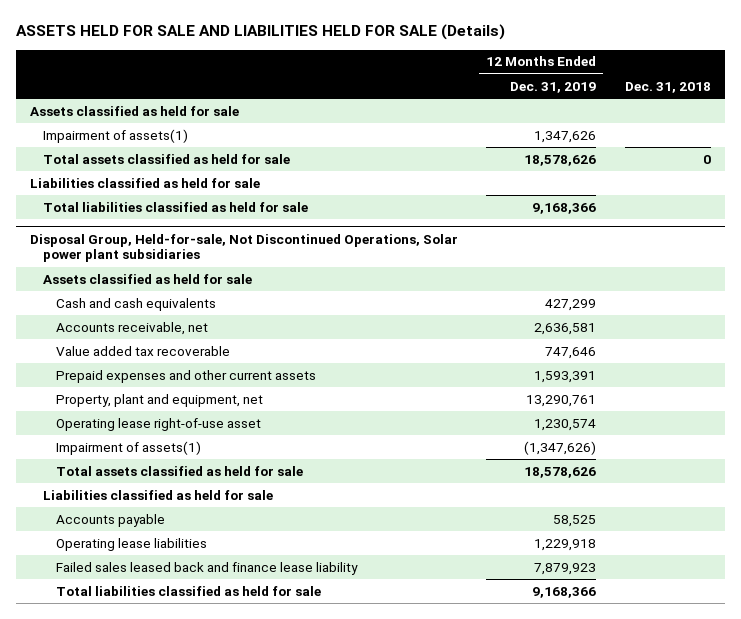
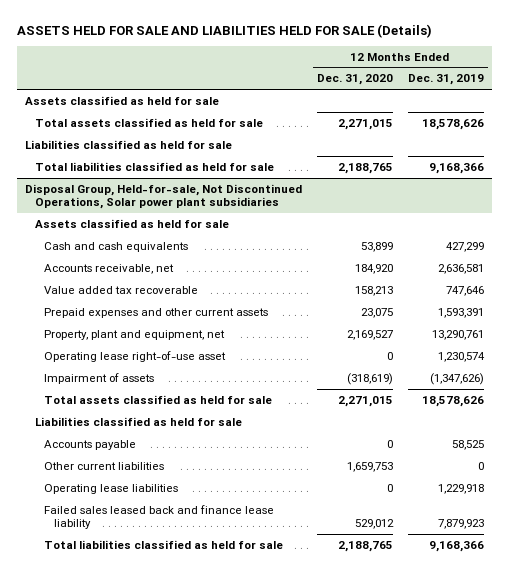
[624,81,711,93] Dec. 31, 2018 -> none
none -> [316,74,393,86] Dec. 31, 2020
[42,128,188,143] Impairment of assets(1) -> none
[56,440,202,455] Impairment of assets(1) -> [44,372,155,384] Impairment of assets
none -> [44,461,165,470] Other current liabilities

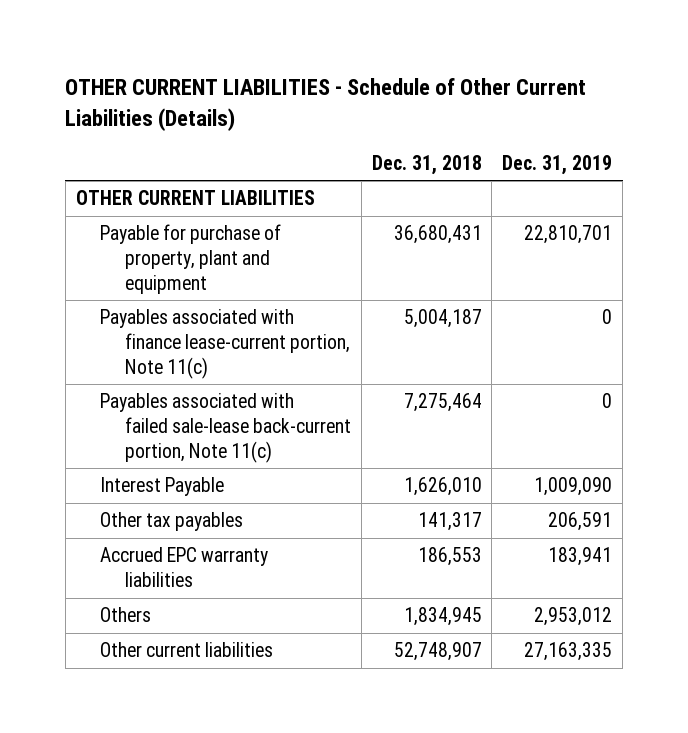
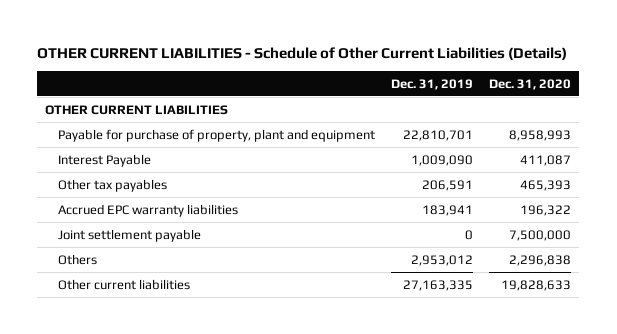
[371,154,482,175] Dec. 31, 2018 -> none
none -> [489,78,572,90] Dec. 31, 2020
[100,309,350,379] Payables associated with finance lease-current portion, Note 11(c) -> none
[100,393,351,463] Payables associated with failed sale-lease back-current portion, Note 11(c) -> none
none -> [58,228,202,242] Joint settlement payable

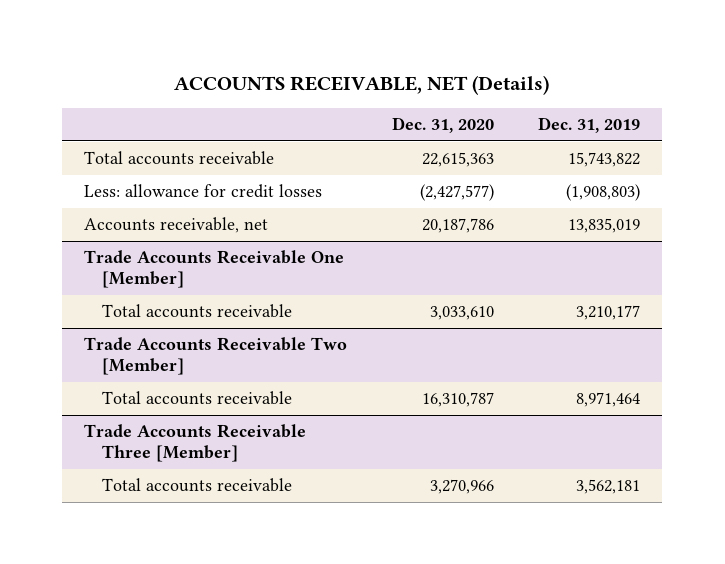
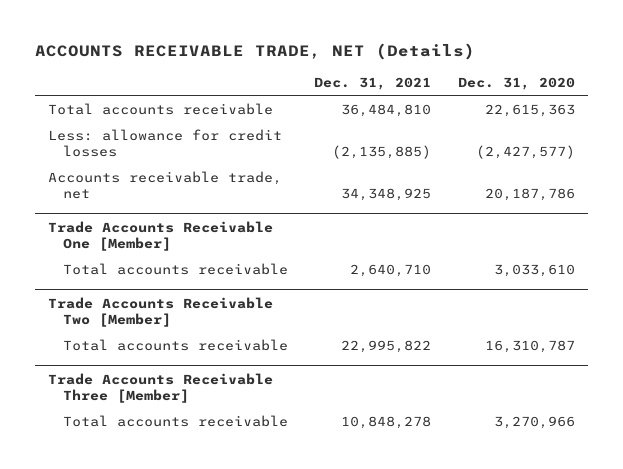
[174,74,550,95] ACCOUNTS RECEIVABLE, NET (Details) -> [35,42,476,60] ACCOUNTS RECEIVABLE TRADE, NET (Details)
[538,117,641,134] Dec. 31, 2019 -> none
none -> [314,76,432,90] Dec. 31, 2021
[84,217,269,234] Accounts receivable, net -> [48,170,283,199] Accounts receivable trade, net

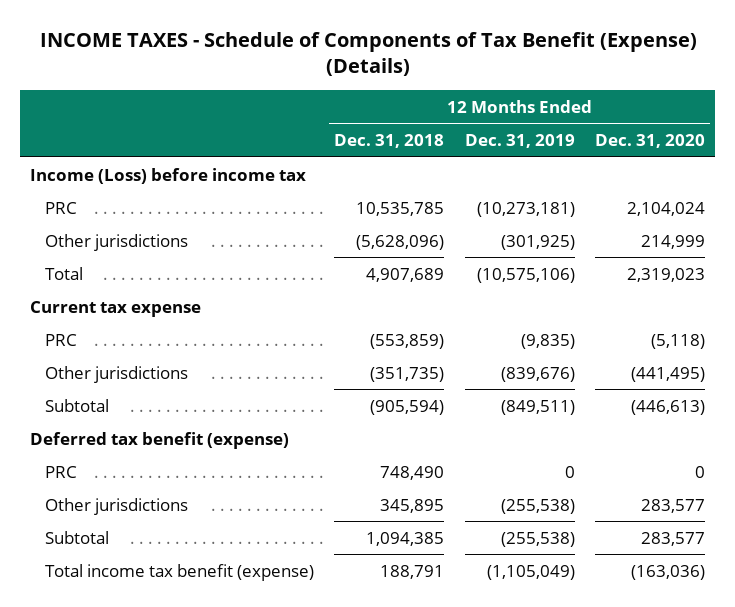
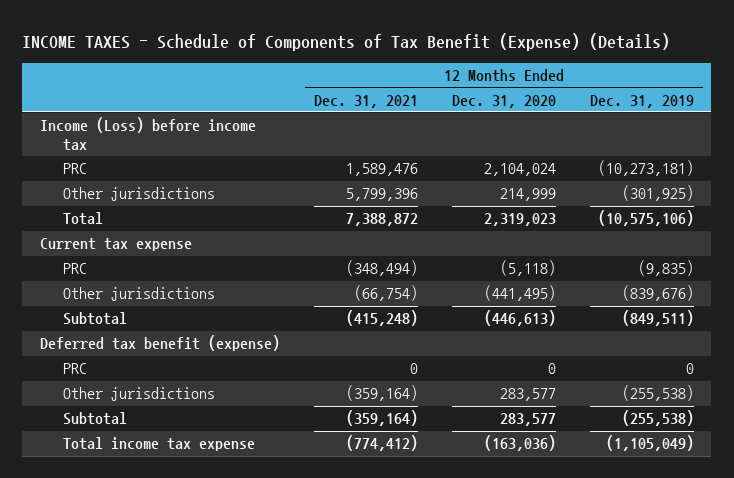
[334,134,445,149] Dec. 31, 2018 -> none
none -> [313,94,418,108] Dec. 31, 2021
[45,563,315,581] Total income tax benefit (expense) -> [63,437,256,452] Total income tax expense

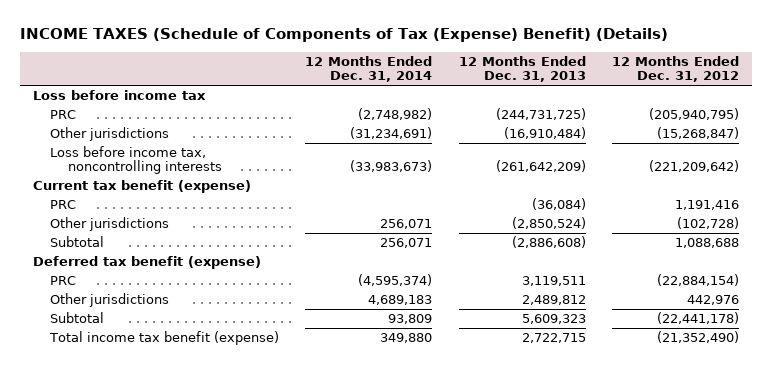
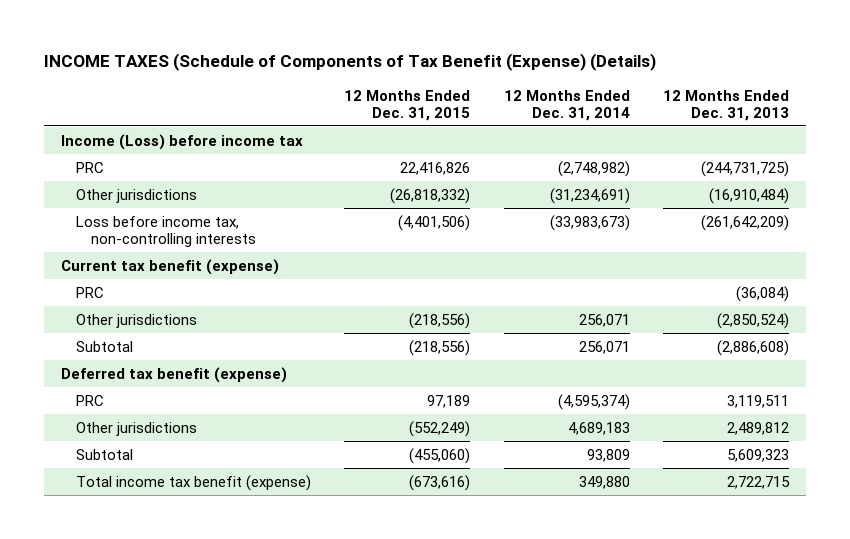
[20,28,669,43] INCOME TAXES (Schedule of Components of Tax (Expense) Benefit) (Details) -> [44,53,657,72] INCOME TAXES (Schedule of Components of Tax Benefit (Expense) (Details)
[611,55,739,83] 12 Months Ended Dec. 31, 2012 -> none
none -> [344,89,471,121] 12 Months Ended Dec. 31, 2015
[33,89,207,100] Loss before income tax -> [60,133,303,150] Income (Loss) before income tax
[50,145,222,175] Loss before income tax, noncontrolling interests -> [75,215,256,247] Loss before income tax, non-controlling interests

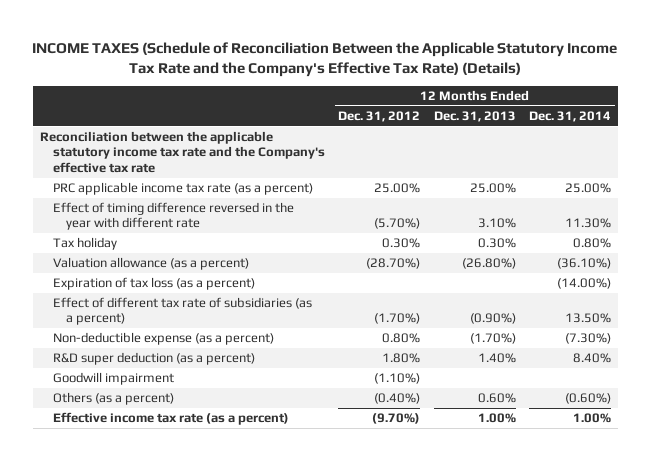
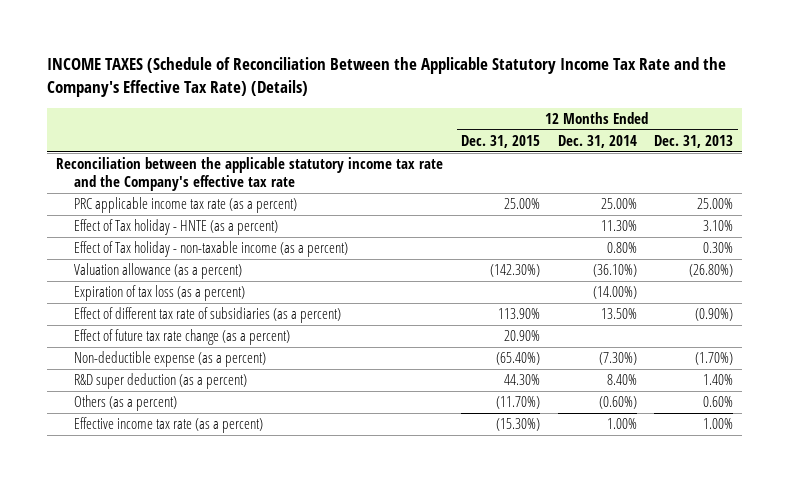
[338,110,421,122] Dec. 31, 2012 -> none
none -> [460,135,540,149] Dec. 31, 2015
[52,202,294,231] Effect of timing difference reversed in the year with different rate -> [74,219,279,236] Effect of Tax holiday - HNTE (as a percent)
[52,237,117,251] Tax holiday -> [74,241,349,258] Effect of Tax holiday - non-taxable income (as a percent)
none -> [74,329,291,346] Effect of future tax rate change (as a percent)
[52,372,174,386] Goodwill impairment -> none

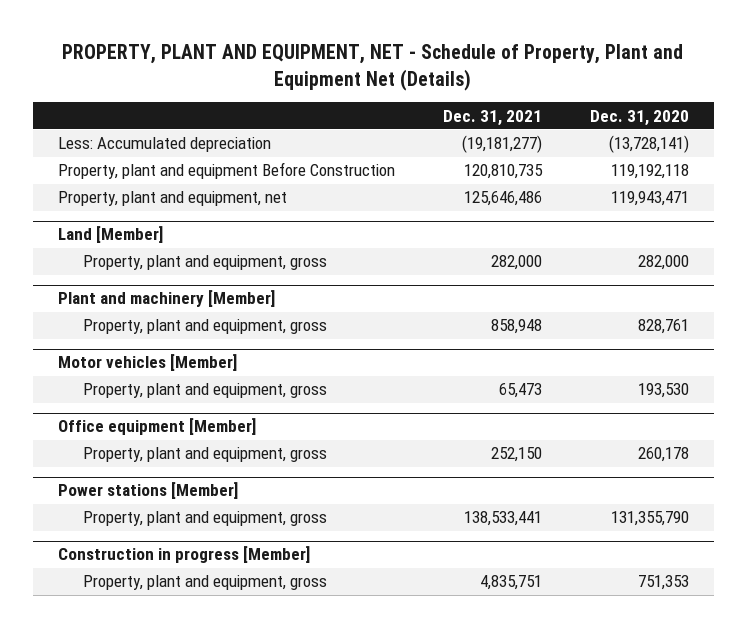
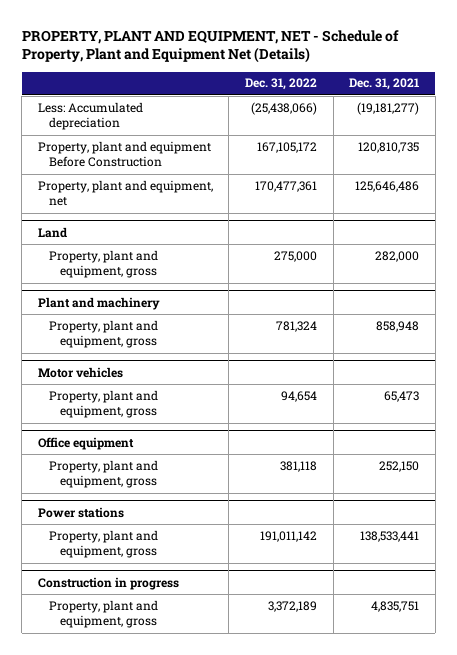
[590,109,690,126] Dec. 31, 2020 -> none
none -> [245,78,318,91] Dec. 31, 2022
[57,226,163,244] Land [Member] -> [37,226,67,238] Land
[57,290,275,308] Plant and machinery [Member] -> [37,296,160,310] Plant and machinery
[57,354,237,372] Motor vehicles [Member] -> [37,366,123,378] Motor vehicles
[57,418,256,436] Office equipment [Member] -> [37,436,134,450] Office equipment
[57,482,238,500] Power stations [Member] -> [37,506,124,518] Power stations
[57,546,310,564] Construction in progress [Member] -> [37,576,179,590] Construction in progress

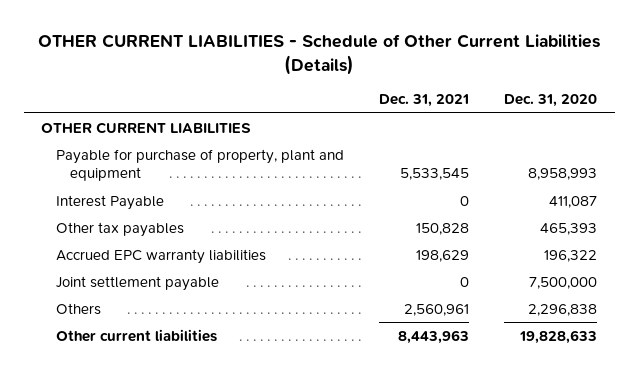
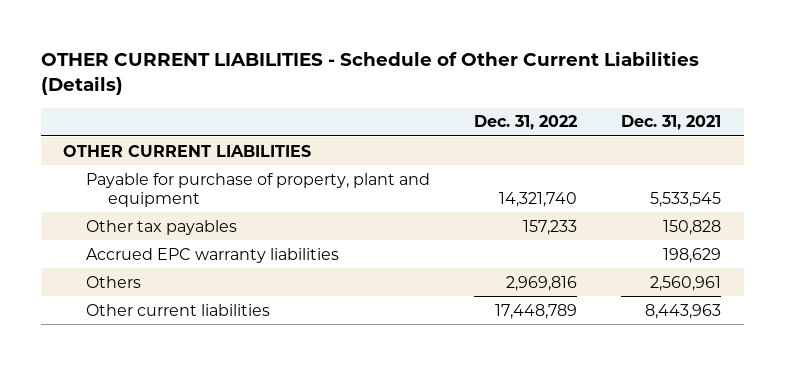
[504,94,598,108] Dec. 31, 2020 -> none
none -> [473,115,577,131] Dec. 31, 2022
[55,194,164,210] Interest Payable -> none
[55,275,219,291] Joint settlement payable -> none

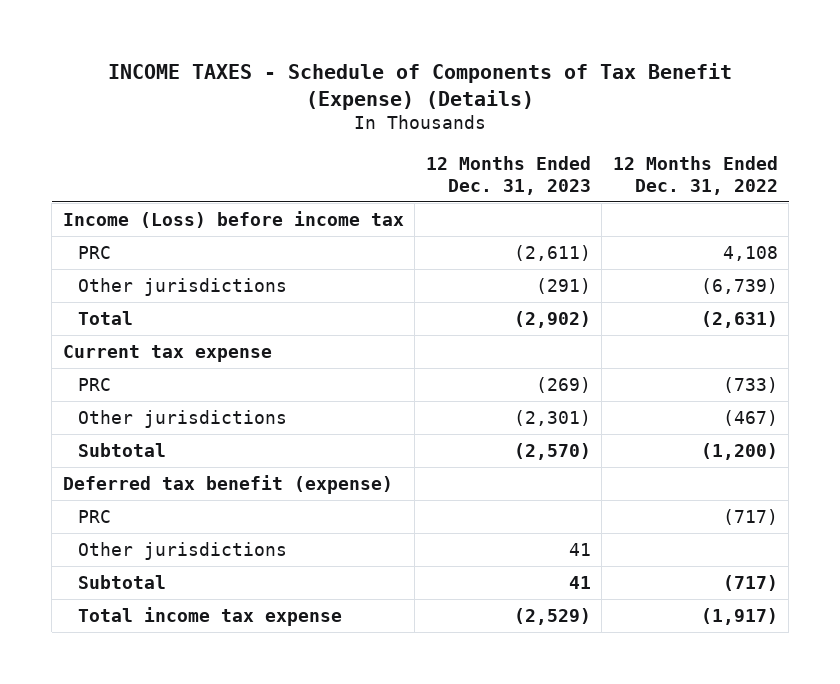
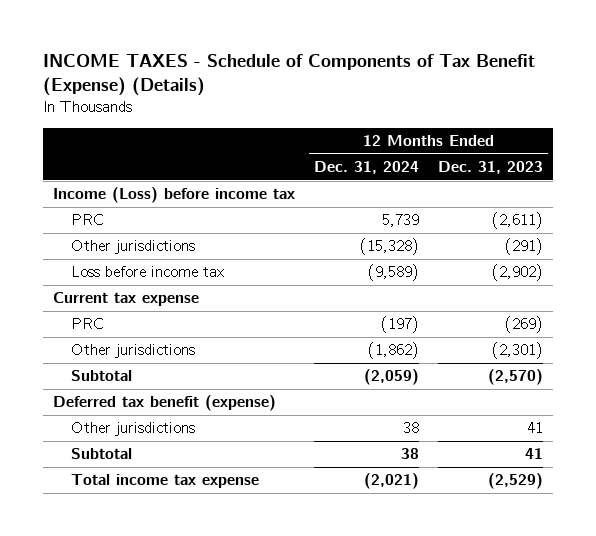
[612,155,778,195] 12 Months Ended Dec. 31, 2022 -> none
none -> [313,160,419,174] Dec. 31, 2024
[77,310,133,325] Total -> [71,266,225,278] Loss before income tax
[77,509,111,523] PRC -> none

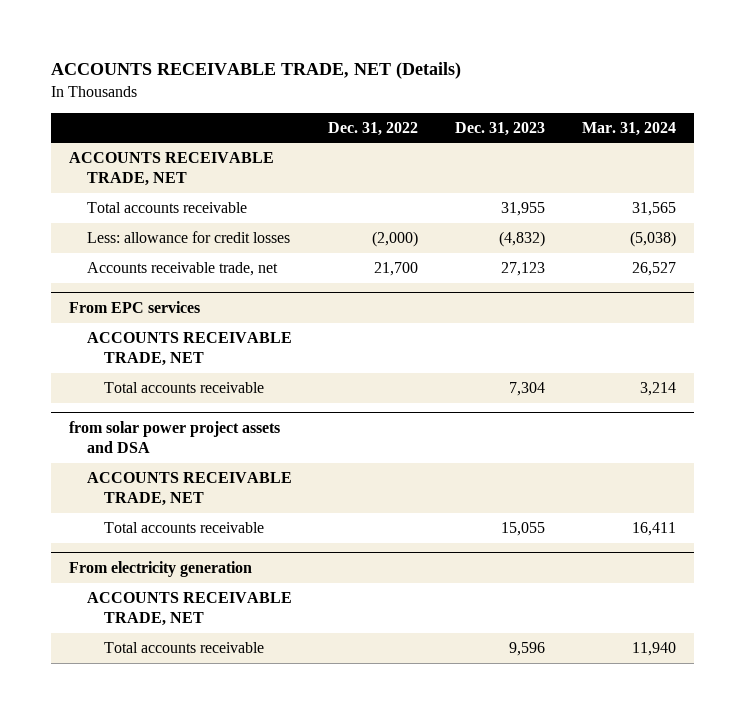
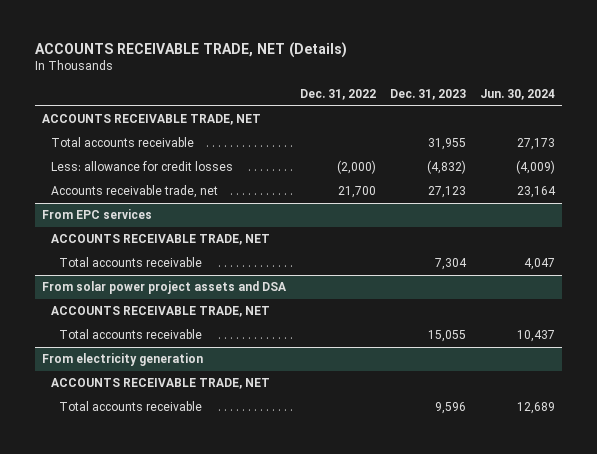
[581,121,676,136] Mar. 31, 2024 -> none
none -> [479,89,555,101] Jun. 30, 2024
[69,420,281,453] from solar power project assets and DSA -> [42,281,288,295] From solar power project assets and DSA

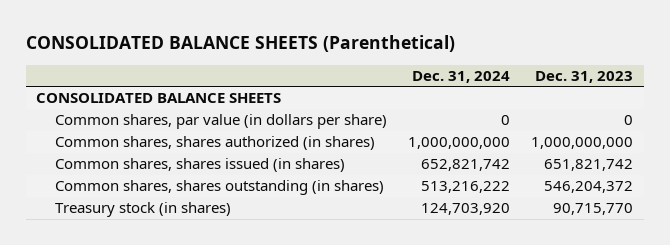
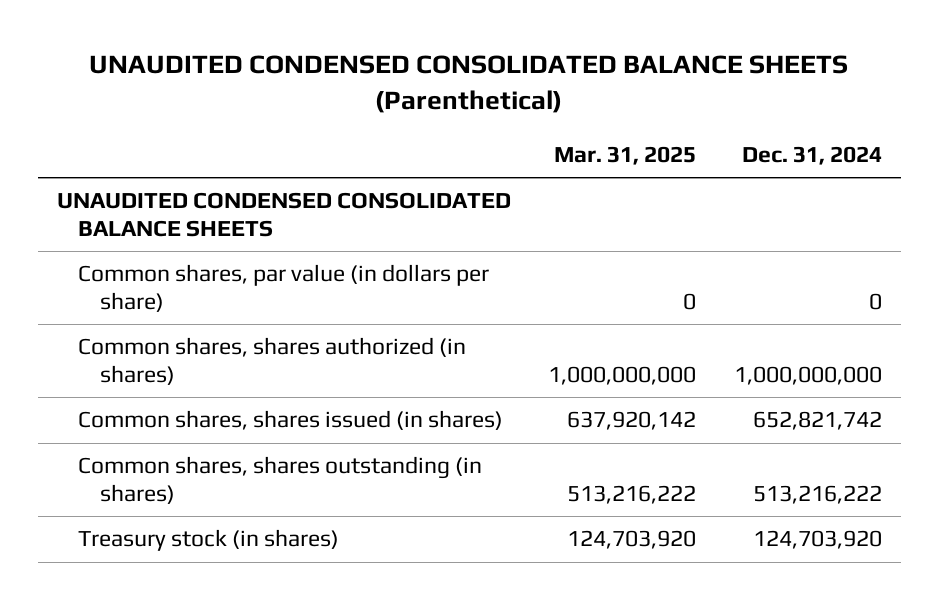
[25,35,455,53] CONSOLIDATED BALANCE SHEETS (Parenthetical) -> [89,55,849,113] UNAUDITED CONDENSED CONSOLIDATED BALANCE SHEETS (Parenthetical)
[535,70,634,83] Dec. 31, 2023 -> none
none -> [554,145,697,165] Mar. 31, 2025
[36,93,282,104] CONSOLIDATED BALANCE SHEETS -> [56,192,511,237] UNAUDITED CONDENSED CONSOLIDATED BALANCE SHEETS

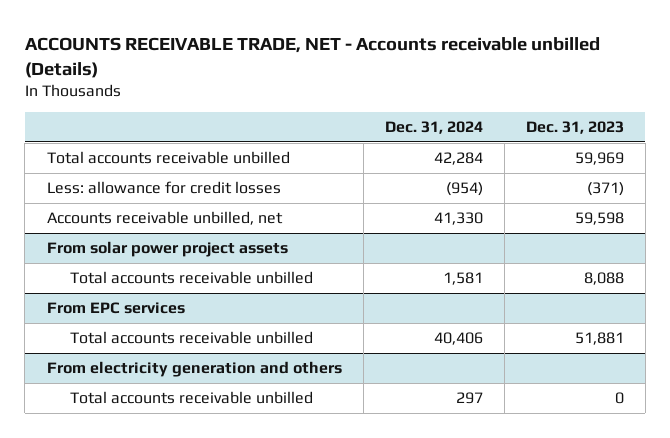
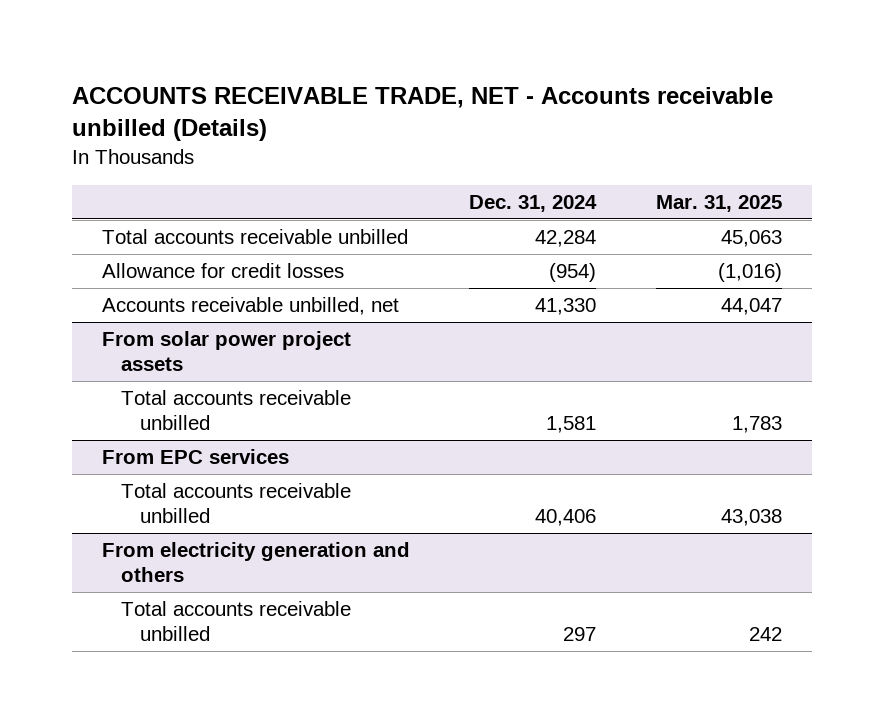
[525,121,624,135] Dec. 31, 2023 -> none
none -> [655,195,782,213] Mar. 31, 2025
[46,180,281,194] Less: allowance for credit losses -> [101,263,344,279] Allowance for credit losses

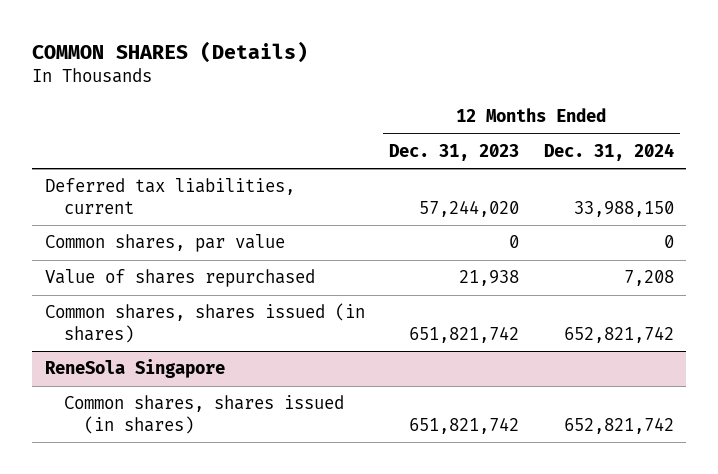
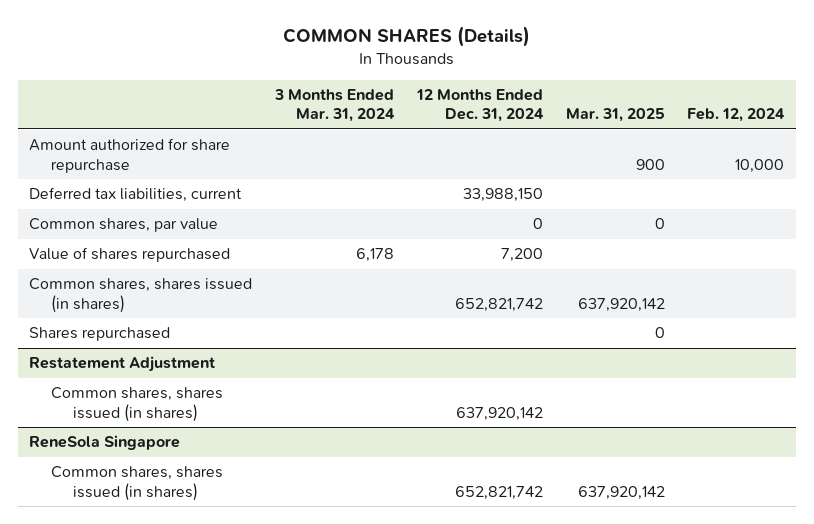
[389,143,520,161] Dec. 31, 2023 -> none
none -> [273,88,395,123] 3 Months Ended Mar. 31, 2024
none -> [565,108,665,123] Mar. 31, 2025
none -> [687,108,786,123] Feb. 12, 2024
none -> [29,138,231,173] Amount authorized for share repurchase
[623,270,674,287] 7,208 -> [500,248,543,263] 7,200
none -> [29,327,171,342] Shares repurchased
none -> [29,356,216,373] Restatement Adjustment
none -> [51,387,224,422] Common shares, shares issued (in shares)

